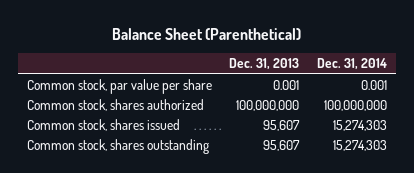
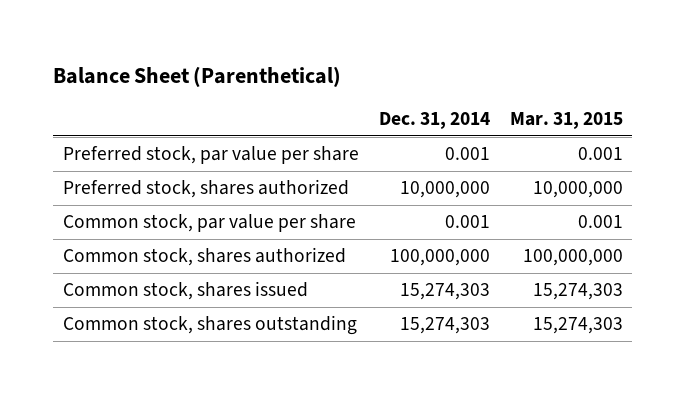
[229,58,300,71] Dec. 31, 2013 -> none
none -> [509,112,623,130] Mar. 31, 2015
none -> [62,146,359,165] Preferred stock, par value per share
none -> [62,179,349,199] Preferred stock, shares authorized

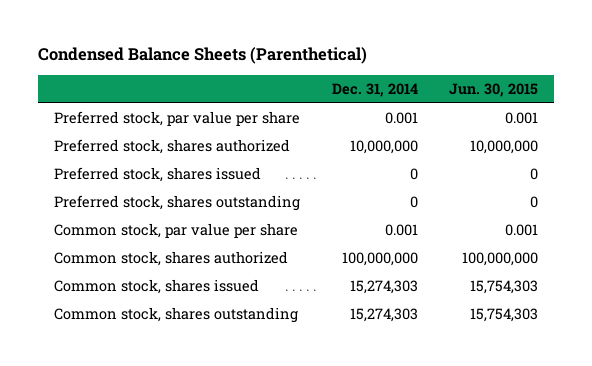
[52,65,341,87] Balance Sheet (Parenthetical) -> [37,47,367,65] Condensed Balance Sheets (Parenthetical)
[509,112,623,130] Mar. 31, 2015 -> none
none -> [449,82,539,97] Jun. 30, 2015
none -> [53,167,261,183] Preferred stock, shares issued
none -> [53,195,300,212] Preferred stock, shares outstanding

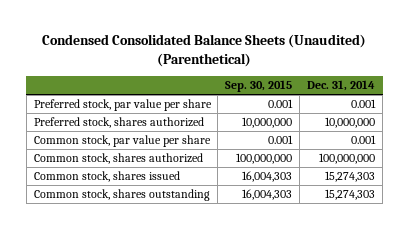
[37,47,367,65] Condensed Balance Sheets (Parenthetical) -> [42,34,367,68] Condensed Consolidated Balance Sheets (Unaudited) (Parenthetical)
[449,82,539,97] Jun. 30, 2015 -> none
none -> [225,80,293,93] Sep. 30, 2015
[53,167,261,183] Preferred stock, shares issued -> none
[53,195,300,212] Preferred stock, shares outstanding -> none

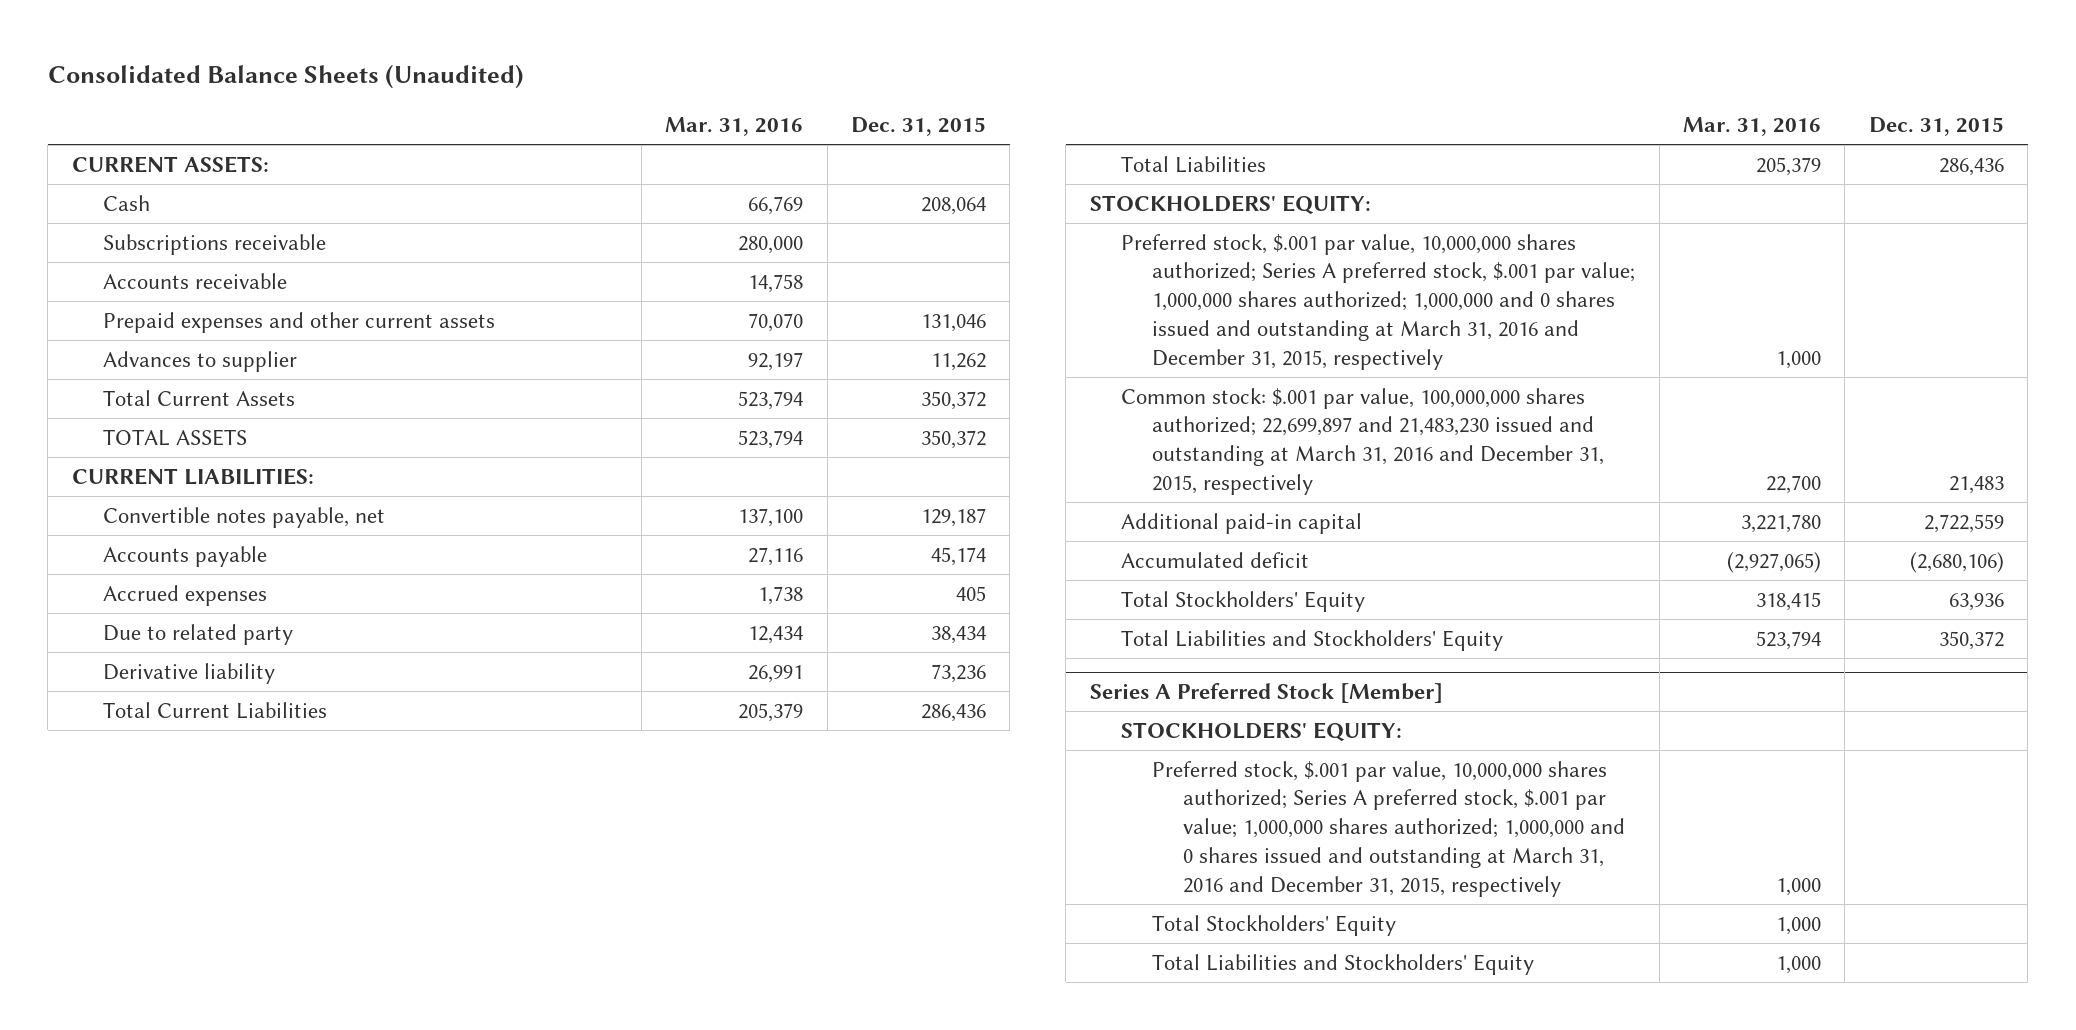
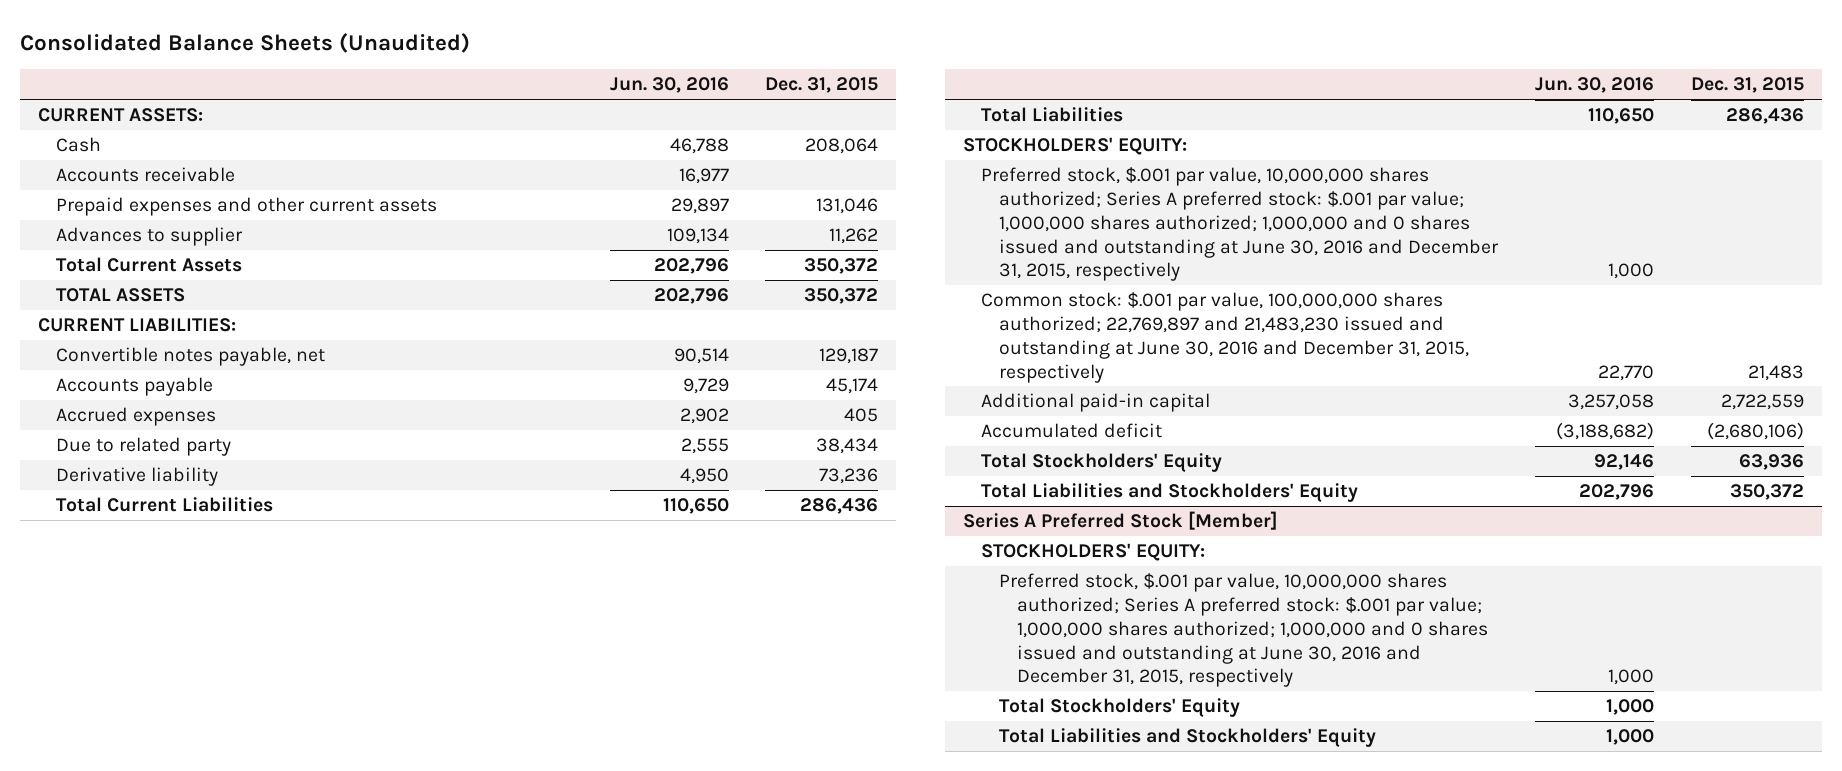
[665,116,804,136] Mar. 31, 2016 -> none
none -> [609,77,729,94] Jun. 30, 2016
[103,233,327,255] Subscriptions receivable -> none
[1120,233,1636,370] Preferred stock, $.001 par value, 10,000,000 shares authorized; Series A preferred stock, $.001 par value; 1,000,000 shares authorized; 1,000,000 and 0 shares issued and outstanding at March 31, 2016 and December 31, 2015, respectively -> [981,167,1500,282] Preferred stock, $.001 par value, 10,000,000 shares authorized; Series A preferred stock: $.001 par value; 1,000,000 shares authorized; 1,000,000 and 0 shares issued and outstanding at June 30, 2016 and December 31, 2015, respectively
[1120,387,1605,495] Common stock: $.001 par value, 100,000,000 shares authorized; 22,699,897 and 21,483,230 issued and outstanding at March 31, 2016 and December 31, 2015, respectively -> [981,292,1470,383] Common stock: $.001 par value, 100,000,000 shares authorized; 22,769,897 and 21,483,230 issued and outstanding at June 30, 2016 and December 31, 2015, respectively
[1152,760,1626,897] Preferred stock, $.001 par value, 10,000,000 shares authorized; Series A preferred stock, $.001 par value; 1,000,000 shares authorized; 1,000,000 and 0 shares issued and outstanding at March 31, 2016 and December 31, 2015, respectively -> [999,573,1489,688] Preferred stock, $.001 par value, 10,000,000 shares authorized; Series A preferred stock: $.001 par value; 1,000,000 shares authorized; 1,000,000 and 0 shares issued and outstanding at June 30, 2016 and December 31, 2015, respectively

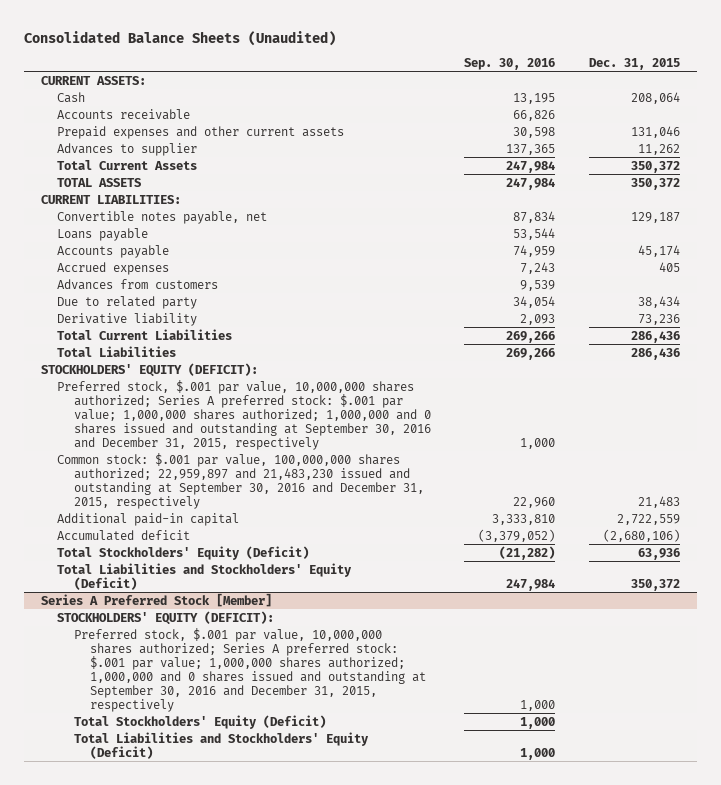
[609,77,729,94] Jun. 30, 2016 -> none
none -> [464,58,556,71] Sep. 30, 2016
none -> [57,227,149,241] Loans payable
none -> [57,278,219,290] Advances from customers
[963,137,1188,156] STOCKHOLDERS' EQUITY: -> [41,362,259,377] STOCKHOLDERS' EQUITY (DEFICIT):
[981,167,1500,282] Preferred stock, $.001 par value, 10,000,000 shares authorized; Series A preferred stock: $.001 par value; 1,000,000 shares authorized; 1,000,000 and 0 shares issued and outstanding at June 30, 2016 and December 31, 2015, respectively -> [57,379,431,450] Preferred stock, $.001 par value, 10,000,000 shares authorized; Series A preferred stock: $.001 par value; 1,000,000 shares authorized; 1,000,000 and 0 shares issued and outstanding at September 30, 2016 and December 31, 2015, respectively
[981,292,1470,383] Common stock: $.001 par value, 100,000,000 shares authorized; 22,769,897 and 21,483,230 issued and outstanding at June 30, 2016 and December 31, 2015, respectively -> [57,452,424,509] Common stock: $.001 par value, 100,000,000 shares authorized; 22,959,897 and 21,483,230 issued and outstanding at September 30, 2016 and December 31, 2015, respectively
[981,453,1223,473] Total Stockholders' Equity -> [57,545,310,560] Total Stockholders' Equity (Deficit)
[981,483,1359,503] Total Liabilities and Stockholders' Equity -> [57,562,353,590] Total Liabilities and Stockholders' Equity (Deficit)
[981,543,1206,562] STOCKHOLDERS' EQUITY: -> [57,610,275,625] STOCKHOLDERS' EQUITY (DEFICIT):
[999,573,1489,688] Preferred stock, $.001 par value, 10,000,000 shares authorized; Series A preferred stock: $.001 par value; 1,000,000 shares authorized; 1,000,000 and 0 shares issued and outstanding at June 30, 2016 and December 31, 2015, respectively -> [73,627,426,712] Preferred stock, $.001 par value, 10,000,000 shares authorized; Series A preferred stock: $.001 par value; 1,000,000 shares authorized; 1,000,000 and 0 shares issued and outstanding at September 30, 2016 and December 31, 2015, respectively
[999,698,1241,718] Total Stockholders' Equity -> [73,714,326,729] Total Stockholders' Equity (Deficit)
[999,728,1377,748] Total Liabilities and Stockholders' Equity -> [73,731,369,759] Total Liabilities and Stockholders' Equity (Deficit)

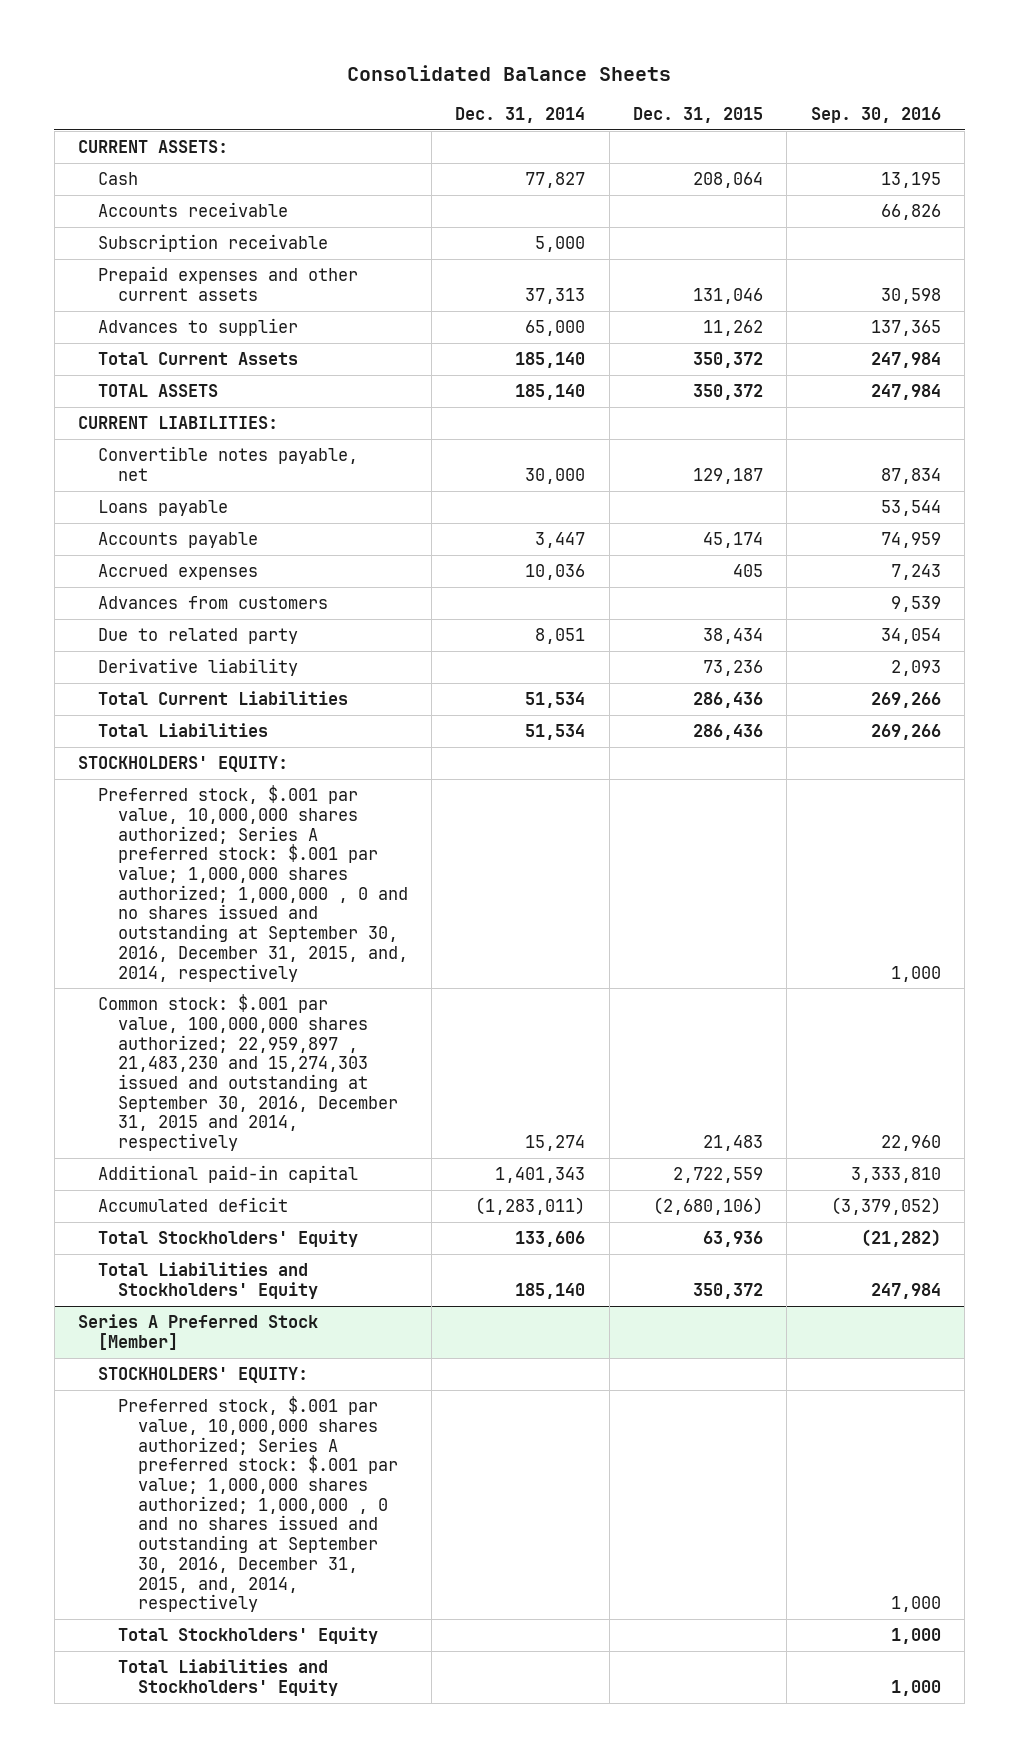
[24,30,337,46] Consolidated Balance Sheets (Unaudited) -> [347,64,672,81] Consolidated Balance Sheets
none -> [455,106,586,123] Dec. 31, 2014
none -> [97,234,328,253] Subscription receivable
[41,362,259,377] STOCKHOLDERS' EQUITY (DEFICIT): -> [78,756,289,773] STOCKHOLDERS' EQUITY:
[57,379,431,450] Preferred stock, $.001 par value, 10,000,000 shares authorized; Series A preferred stock: $.001 par value; 1,000,000 shares authorized; 1,000,000 and 0 shares issued and outstanding at September 30, 2016 and December 31, 2015, respectively -> [97,785,408,982] Preferred stock, $.001 par value, 10,000,000 shares authorized; Series A preferred stock: $.001 par value; 1,000,000 shares authorized; 1,000,000 , 0 and no shares issued and outstanding at September 30, 2016, December 31, 2015, and, 2014, respectively
[57,452,424,509] Common stock: $.001 par value, 100,000,000 shares authorized; 22,959,897 and 21,483,230 issued and outstanding at September 30, 2016 and December 31, 2015, respectively -> [97,994,398,1152] Common stock: $.001 par value, 100,000,000 shares authorized; 22,959,897 , 21,483,230 and 15,274,303 issued and outstanding at September 30, 2016, December 31, 2015 and 2014, respectively
[57,545,310,560] Total Stockholders' Equity (Deficit) -> [97,1230,358,1248] Total Stockholders' Equity
[57,562,353,590] Total Liabilities and Stockholders' Equity (Deficit) -> [97,1262,318,1299] Total Liabilities and Stockholders' Equity
[57,610,275,625] STOCKHOLDERS' EQUITY (DEFICIT): -> [97,1367,308,1384] STOCKHOLDERS' EQUITY:
[73,627,426,712] Preferred stock, $.001 par value, 10,000,000 shares authorized; Series A preferred stock: $.001 par value; 1,000,000 shares authorized; 1,000,000 and 0 shares issued and outstanding at September 30, 2016 and December 31, 2015, respectively -> [117,1396,398,1613] Preferred stock, $.001 par value, 10,000,000 shares authorized; Series A preferred stock: $.001 par value; 1,000,000 shares authorized; 1,000,000 , 0 and no shares issued and outstanding at September 30, 2016, December 31, 2015, and, 2014, respectively
[73,714,326,729] Total Stockholders' Equity (Deficit) -> [117,1627,378,1645] Total Stockholders' Equity
[73,731,369,759] Total Liabilities and Stockholders' Equity (Deficit) -> [117,1659,338,1696] Total Liabilities and Stockholders' Equity

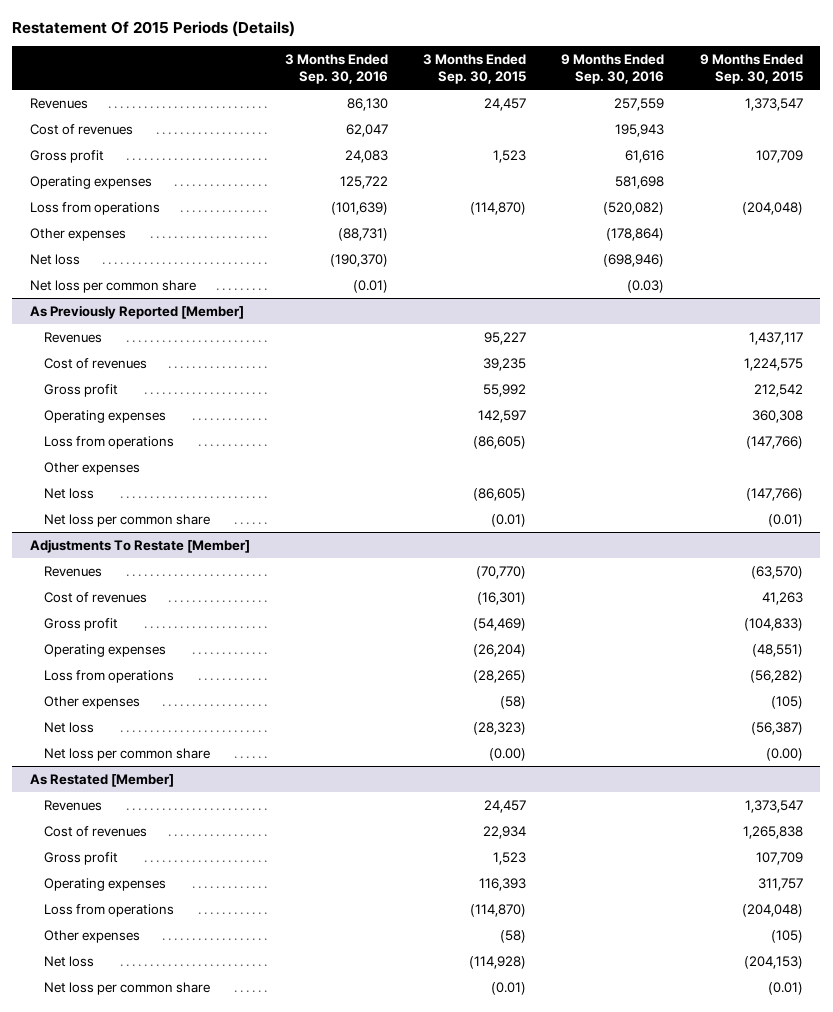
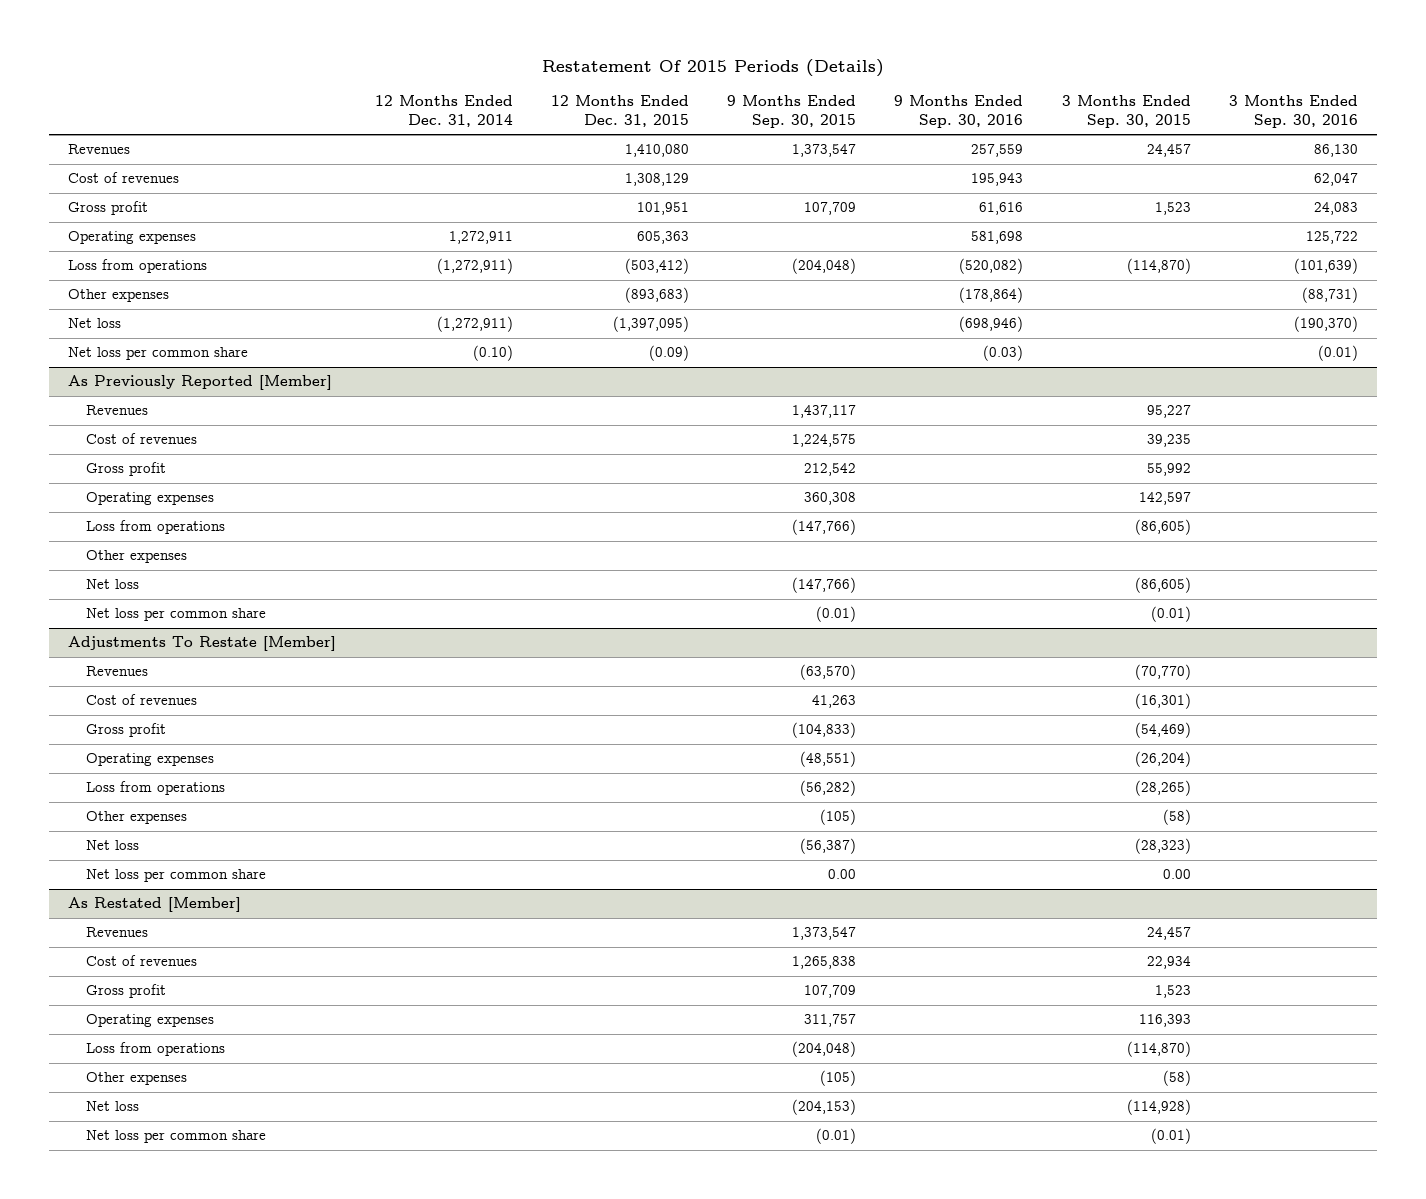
none -> [374,95,513,127] 12 Months Ended Dec. 31, 2014
none -> [550,95,689,127] 12 Months Ended Dec. 31, 2015
[489,747,527,761] (0.00) -> [1162,869,1191,880] 0.00
[765,747,803,761] (0.00) -> [828,869,857,880] 0.00

